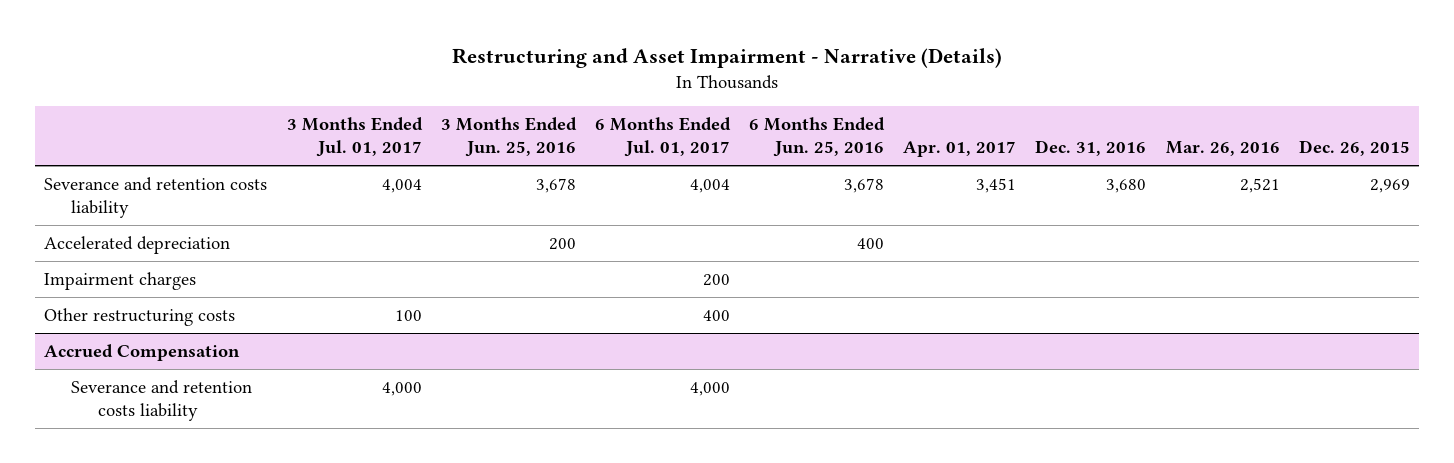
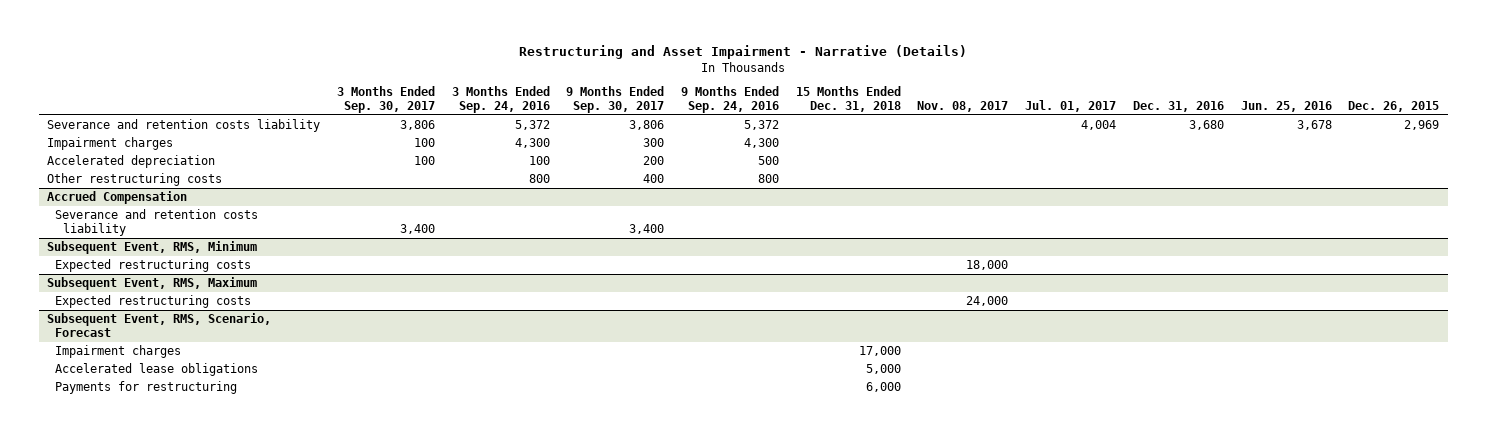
[286,117,423,158] 3 Months Ended Jul. 01, 2017 -> none
[440,117,577,158] 3 Months Ended Jun. 25, 2016 -> none
[594,117,731,158] 6 Months Ended Jul. 01, 2017 -> none
[749,117,886,158] 6 Months Ended Jun. 25, 2016 -> none
[903,141,1017,158] Apr. 01, 2017 -> none
[1165,141,1280,157] Mar. 26, 2016 -> none
none -> [336,86,435,113] 3 Months Ended Sep. 30, 2017
none -> [451,86,550,113] 3 Months Ended Sep. 24, 2016
none -> [566,86,665,113] 9 Months Ended Sep. 30, 2017
none -> [681,86,780,113] 9 Months Ended Sep. 24, 2016
none -> [795,86,901,112] 15 Months Ended Dec. 31, 2018
none -> [917,100,1009,112] Nov. 08, 2017
none -> [1025,99,1117,112] Jul. 01, 2017
none -> [1240,100,1332,112] Jun. 25, 2016
[44,236,231,255] Accelerated depreciation -> [47,155,216,169] Accelerated depreciation
none -> [47,241,258,255] Subsequent Event, RMS, Minimum
none -> [55,259,252,273] Expected restructuring costs
none -> [47,277,258,291] Subsequent Event, RMS, Maximum
none -> [55,295,252,309] Expected restructuring costs
none -> [47,313,272,337] Subsequent Event, RMS, Scenario, Forecast
none -> [55,345,182,359] Impairment charges
none -> [55,363,259,377] Accelerated lease obligations
none -> [55,381,238,395] Payments for restructuring

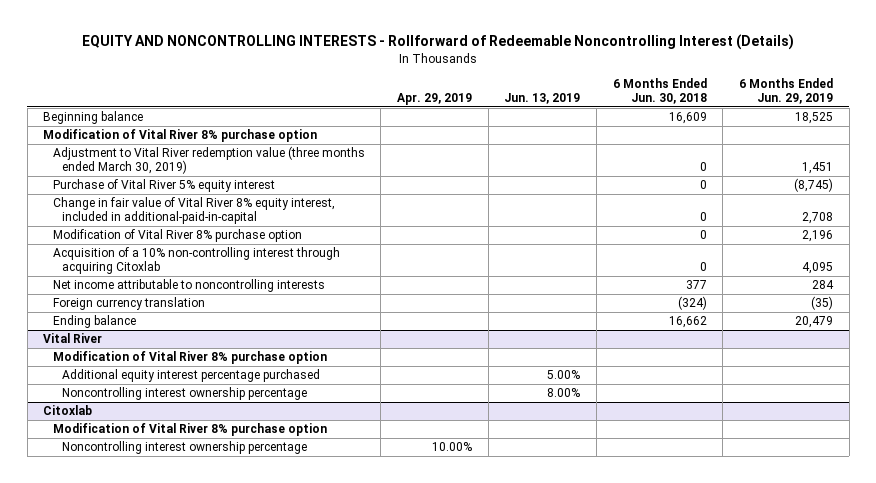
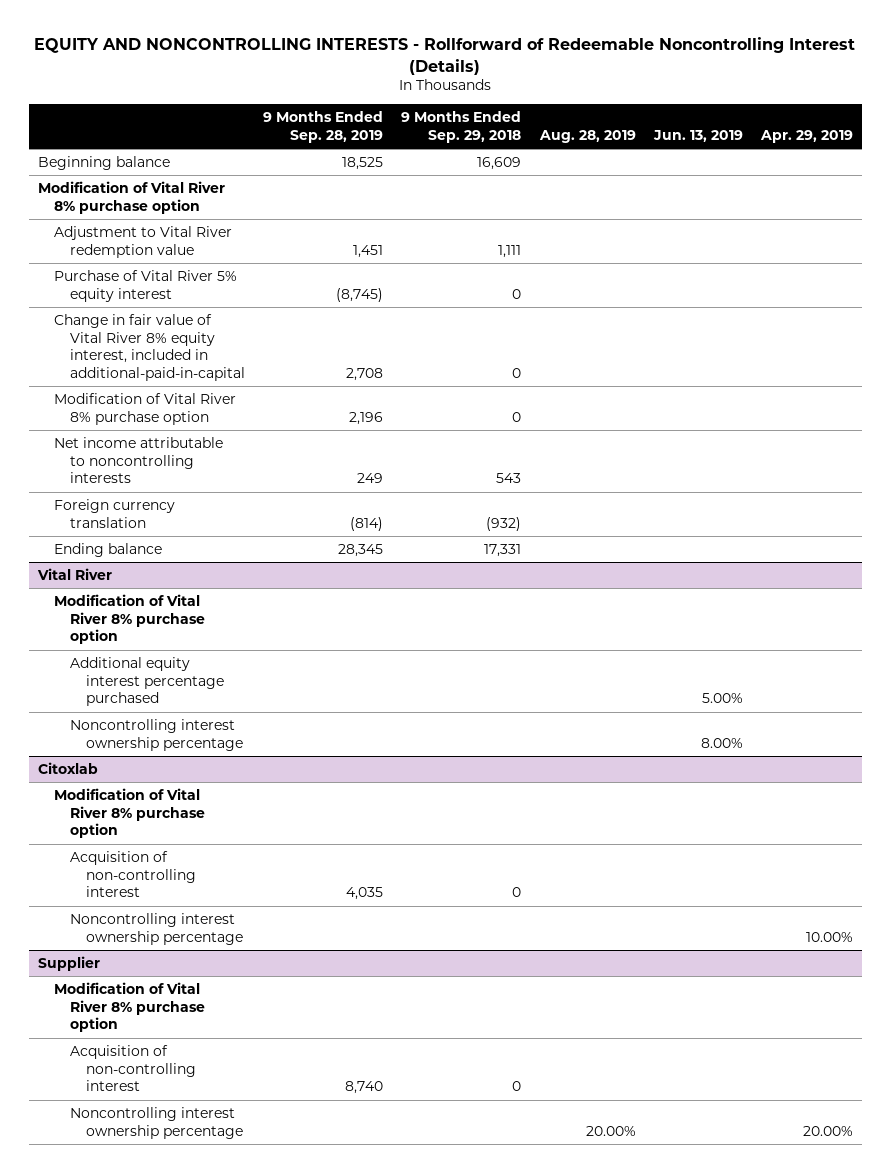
[612,78,707,105] 6 Months Ended Jun. 30, 2018 -> none
[738,78,833,105] 6 Months Ended Jun. 29, 2019 -> none
none -> [263,111,384,144] 9 Months Ended Sep. 28, 2019
none -> [401,111,522,144] 9 Months Ended Sep. 29, 2018
none -> [538,130,636,144] Aug. 28, 2019
[52,146,365,175] Adjustment to Vital River redemption value (three months ended March 30, 2019) -> [53,225,232,258] Adjustment to Vital River redemption value
[52,247,340,275] Acquisition of a 10% non-controlling interest through acquiring Citoxlab -> none
none -> [70,850,197,898] Acquisition of non-controlling interest
none -> [37,955,100,971] Supplier
none -> [53,981,206,1033] Modification of Vital River 8% purchase option
none -> [70,1044,197,1092] Acquisition of non-controlling interest
none -> [70,1106,244,1139] Noncontrolling interest ownership percentage

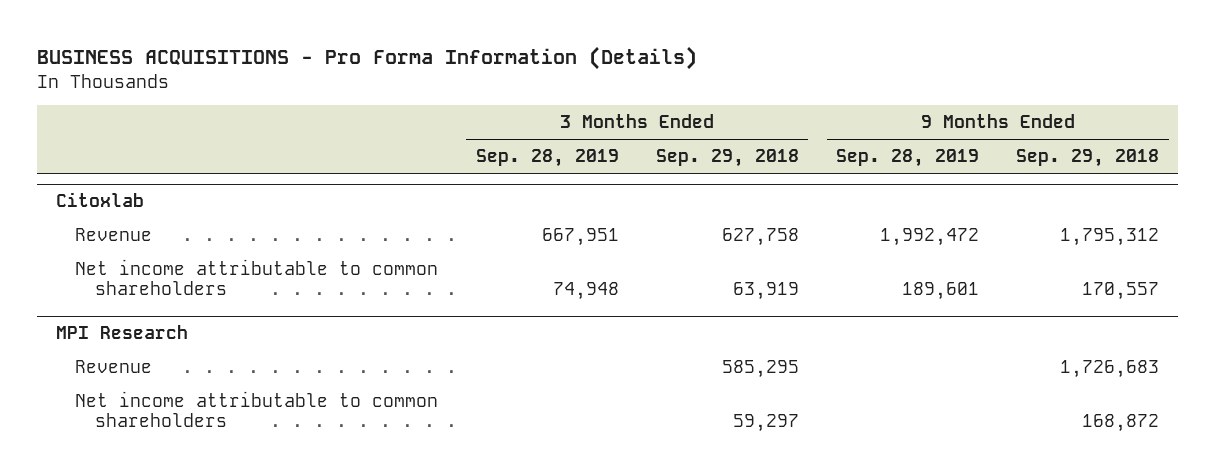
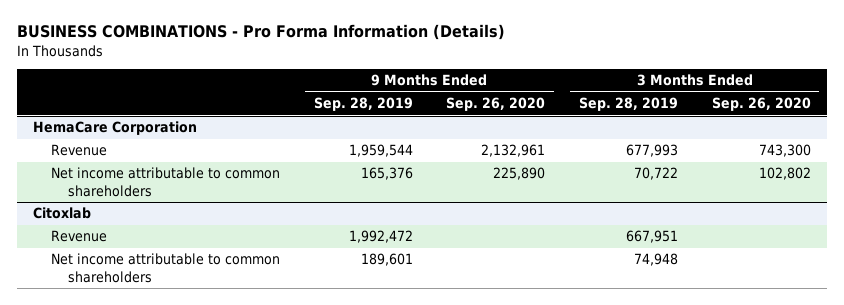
[37,46,698,71] BUSINESS ACQUISITIONS - Pro Forma Information (Details) -> [16,24,505,41] BUSINESS COMBINATIONS - Pro Forma Information (Details)
[655,149,799,168] Sep. 29, 2018 -> none
[1016,149,1160,168] Sep. 29, 2018 -> none
none -> [446,97,546,112] Sep. 26, 2020
none -> [711,97,811,112] Sep. 26, 2020
none -> [33,121,198,136] HemaCare Corporation
none -> [50,144,107,157] Revenue
none -> [50,167,280,197] Net income attributable to common shareholders
[55,325,188,340] MPI Research -> none
[75,360,153,374] Revenue -> none
[75,391,439,428] Net income attributable to common shareholders -> none

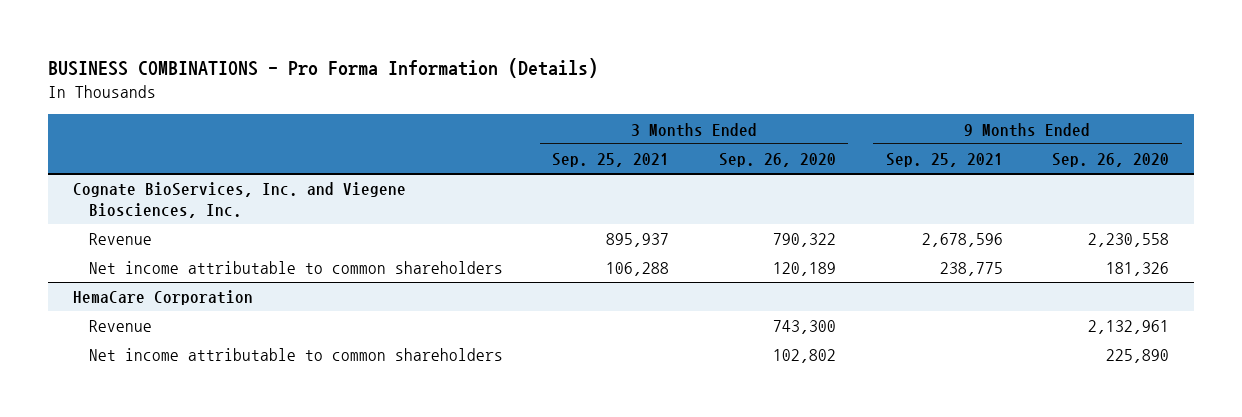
[313,97,413,112] Sep. 28, 2019 -> none
[578,97,678,112] Sep. 28, 2019 -> none
none -> [552,152,670,167] Sep. 25, 2021
none -> [885,152,1003,167] Sep. 25, 2021
none -> [72,182,406,218] Cognate BioServices, Inc. and Viegene Biosciences, Inc.
none -> [88,233,152,246] Revenue
none -> [88,261,503,275] Net income attributable to common shareholders
[33,207,92,220] Citoxlab -> none
[50,230,107,243] Revenue -> none
[50,253,280,283] Net income attributable to common shareholders -> none

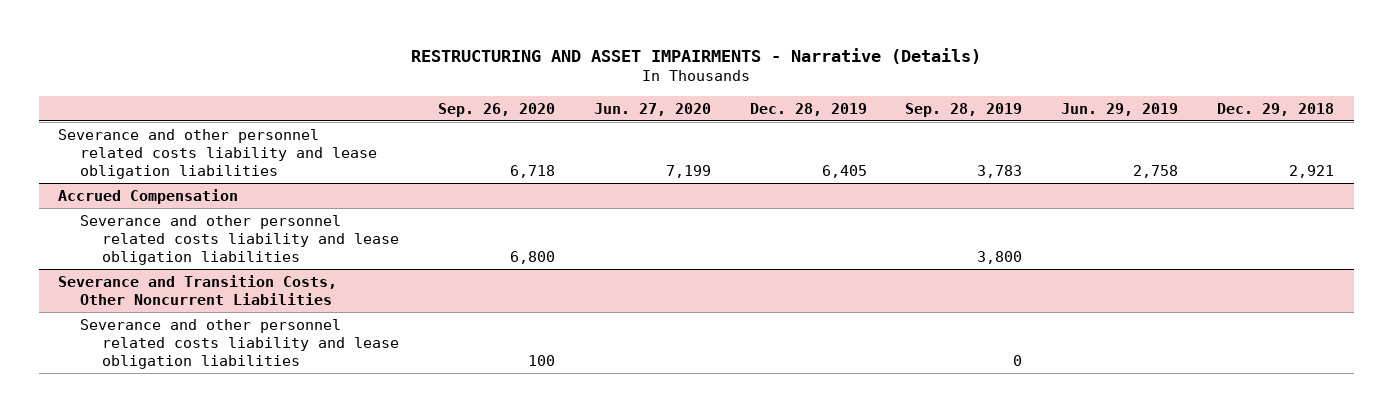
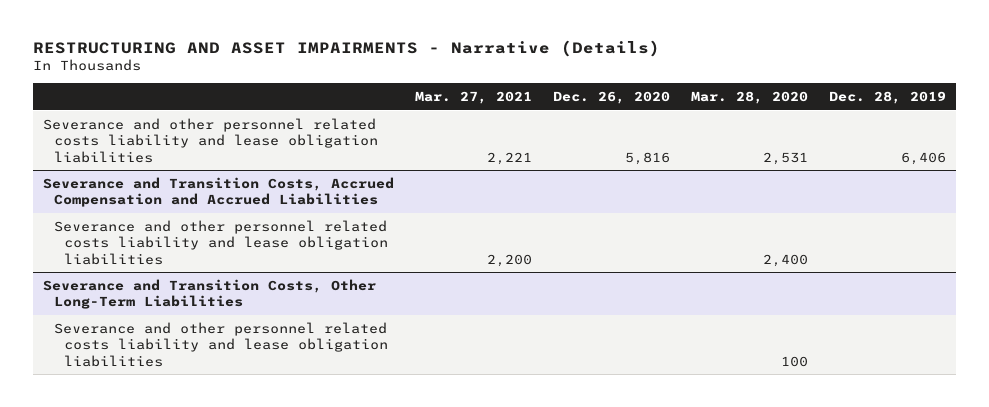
[437,102,555,117] Sep. 26, 2020 -> none
[593,102,711,116] Jun. 27, 2020 -> none
[905,102,1023,117] Sep. 28, 2019 -> none
[1061,102,1179,116] Jun. 29, 2019 -> none
[1217,102,1335,116] Dec. 29, 2018 -> none
none -> [414,91,532,105] Mar. 27, 2021
none -> [552,91,670,105] Dec. 26, 2020
none -> [690,91,808,105] Mar. 28, 2020
[821,165,867,179] 6,405 -> [900,151,946,165] 6,406
[58,188,239,204] Accrued Compensation -> [42,176,394,208] Severance and Transition Costs, Accrued Compensation and Accrued Liabilities
[58,274,338,305] Severance and Transition Costs, Other Noncurrent Liabilities -> [42,278,376,310] Severance and Transition Costs, Other Long-Term Liabilities

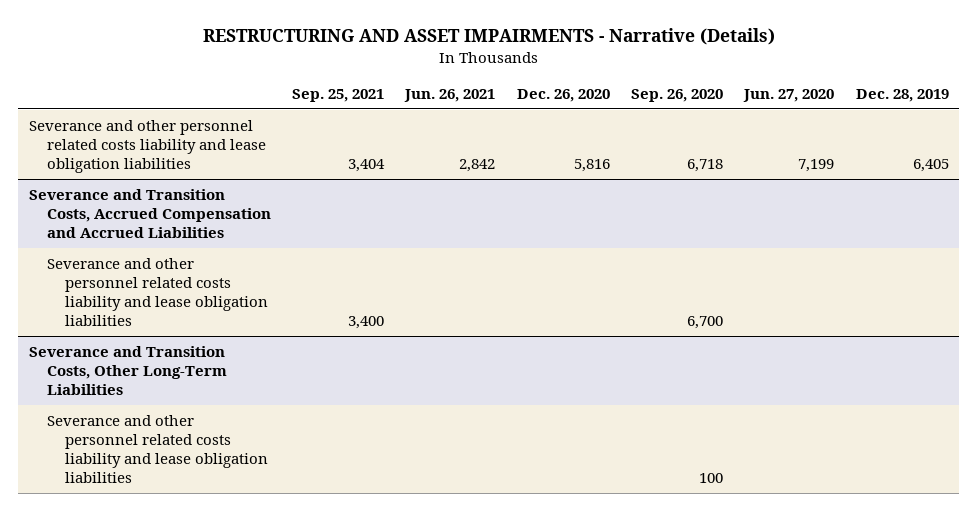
[414,91,532,105] Mar. 27, 2021 -> none
[690,91,808,105] Mar. 28, 2020 -> none
none -> [292,88,385,102] Sep. 25, 2021
none -> [404,88,496,102] Jun. 26, 2021
none -> [631,88,724,102] Sep. 26, 2020
none -> [743,88,835,102] Jun. 27, 2020
[900,151,946,165] 6,406 -> [912,158,949,172] 6,405

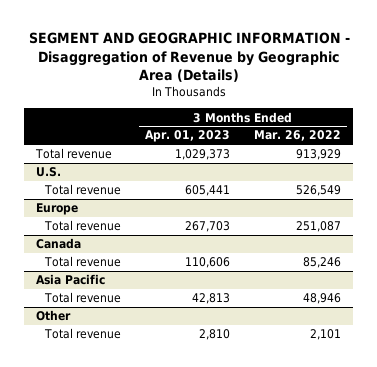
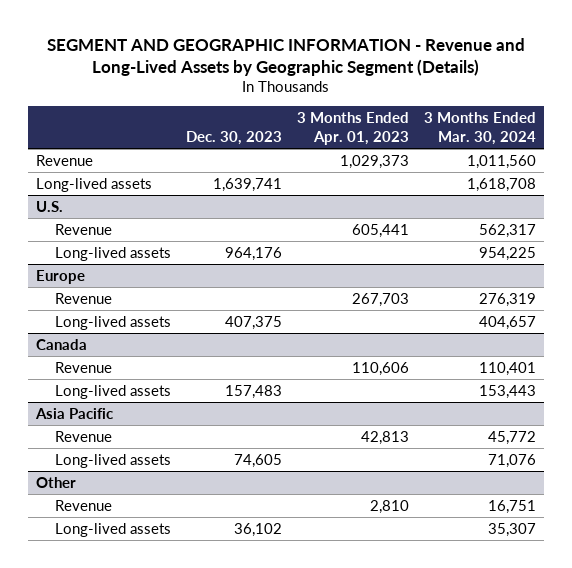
[28,32,350,83] SEGMENT AND GEOGRAPHIC INFORMATION - Disaggregation of Revenue by Geographic Area (Details) -> [47,37,526,76] SEGMENT AND GEOGRAPHIC INFORMATION - Revenue and Long-Lived Assets by Geographic Segment (Details)
[253,130,341,142] Mar. 26, 2022 -> none
none -> [186,130,283,145] Dec. 30, 2023
none -> [424,112,537,145] 3 Months Ended Mar. 30, 2024
[35,148,113,160] Total revenue -> [35,154,93,166] Revenue
none -> [35,177,152,192] Long-lived assets
[44,184,122,196] Total revenue -> [55,223,113,235] Revenue
none -> [55,246,172,261] Long-lived assets
[44,220,122,232] Total revenue -> [55,292,113,304] Revenue
none -> [55,315,172,330] Long-lived assets
[44,256,122,268] Total revenue -> [55,361,113,373] Revenue
none -> [55,384,172,399] Long-lived assets
[44,292,122,304] Total revenue -> [55,430,113,442] Revenue
none -> [55,453,172,468] Long-lived assets
[44,328,122,340] Total revenue -> [55,499,113,511] Revenue
none -> [55,522,172,537] Long-lived assets

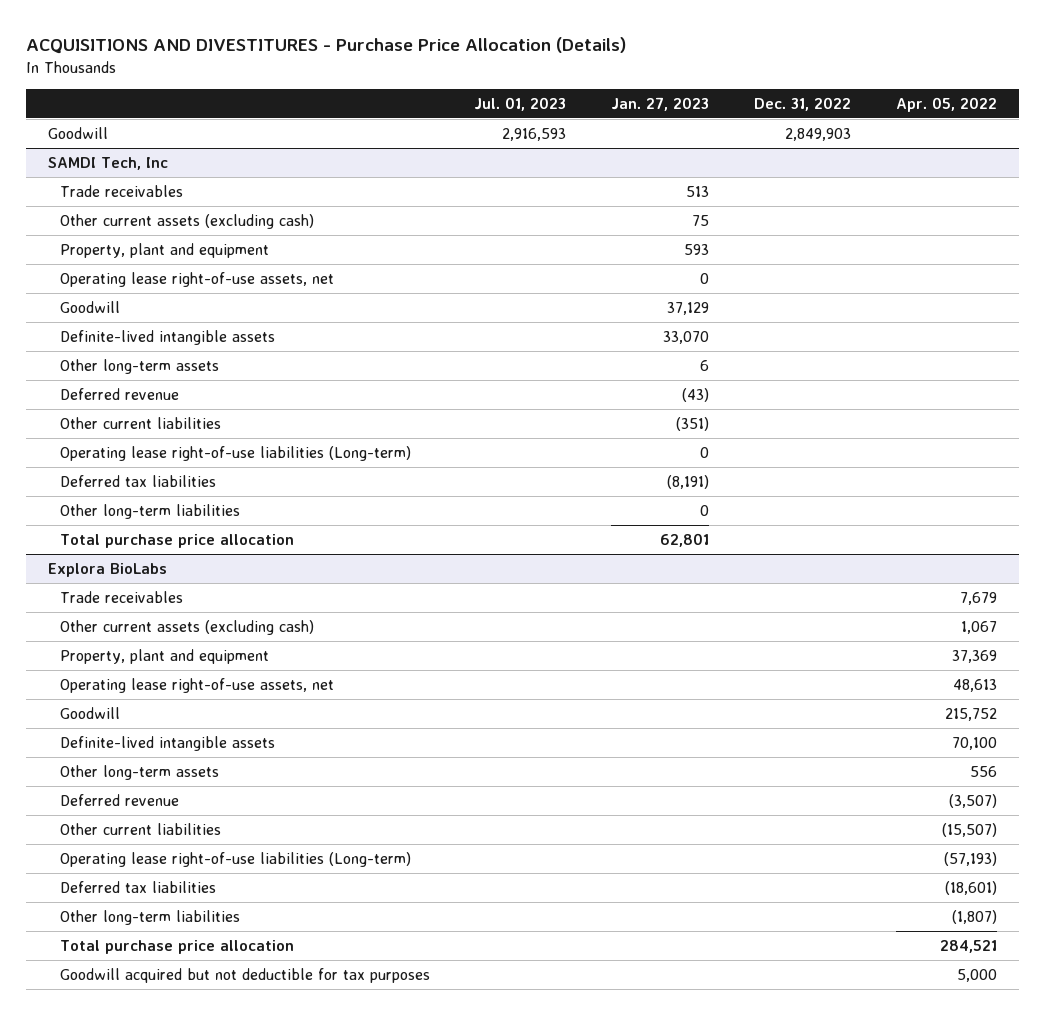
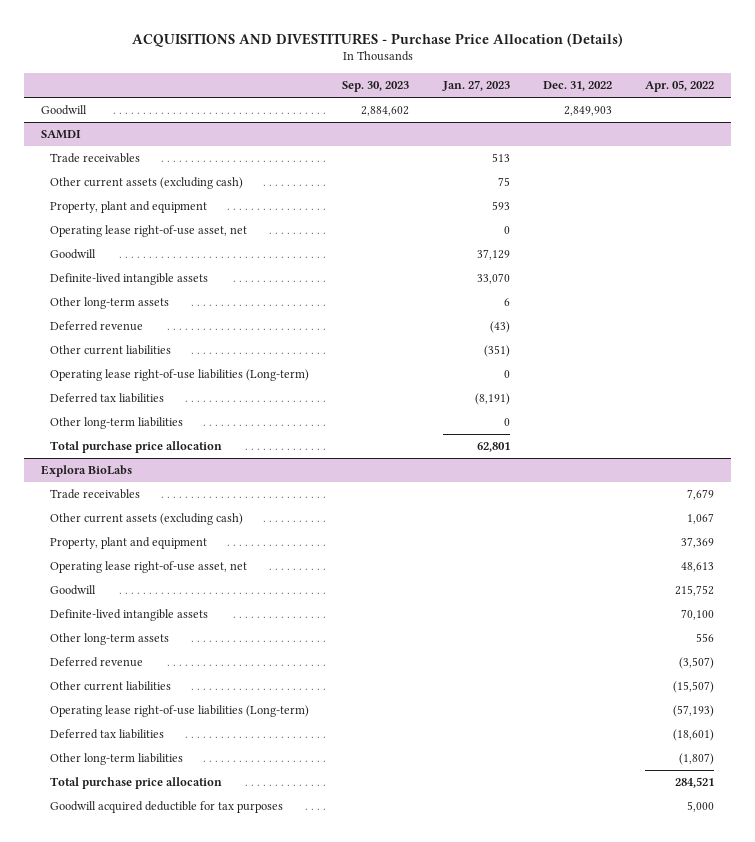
[474,96,567,111] Jul. 01, 2023 -> none
none -> [342,81,410,93] Sep. 30, 2023
[48,157,169,171] SAMDI Tech, Inc -> [40,130,81,140] SAMDI
[59,272,334,288] Operating lease right-of-use assets, net -> [49,225,247,238] Operating lease right-of-use asset, net
[59,678,334,694] Operating lease right-of-use assets, net -> [49,561,247,574] Operating lease right-of-use asset, net
[59,968,430,984] Goodwill acquired but not deductible for tax purposes -> [49,801,283,814] Goodwill acquired deductible for tax purposes

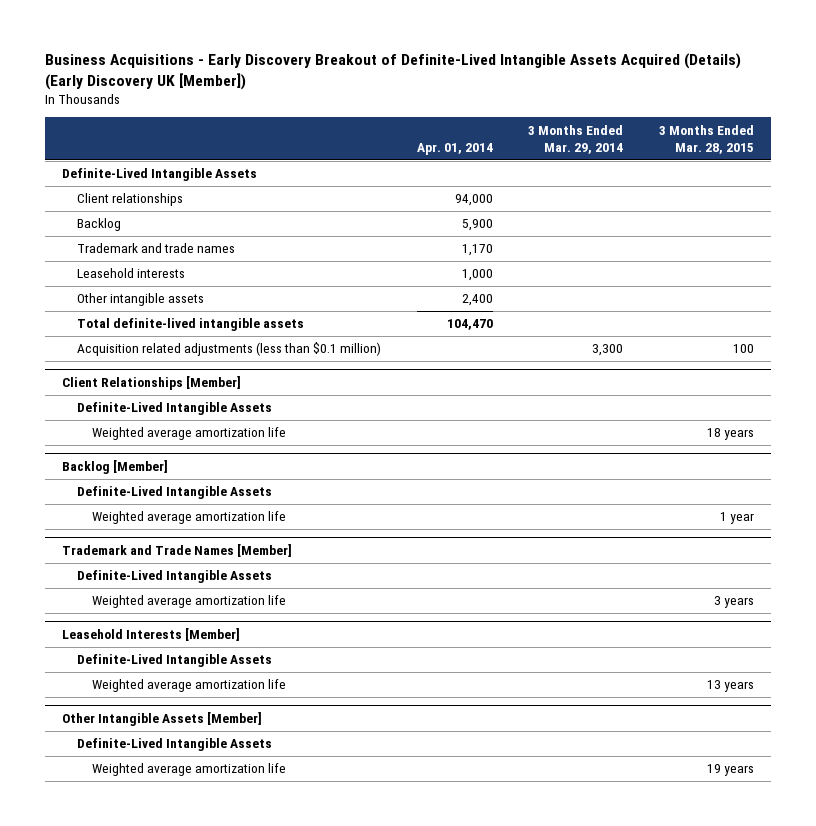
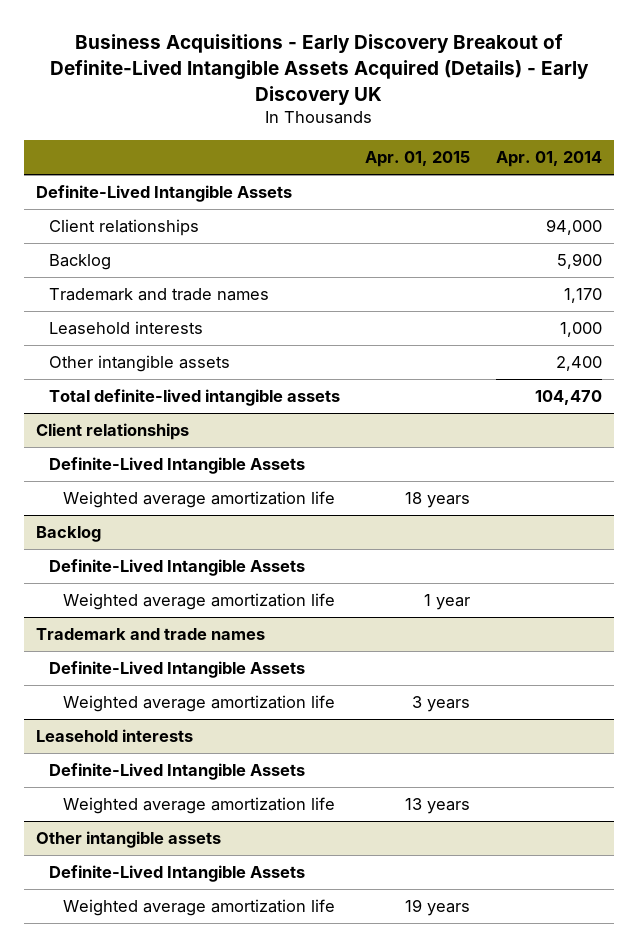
[44,53,741,91] Business Acquisitions - Early Discovery Breakout of Definite-Lived Intangible Assets Acquired (Details) (Early Discovery UK [Member]) -> [49,34,589,106] Business Acquisitions - Early Discovery Breakout of Definite-Lived Intangible Assets Acquired (Details) - Early Discovery UK
[528,124,624,154] 3 Months Ended Mar. 29, 2014 -> none
[658,124,754,154] 3 Months Ended Mar. 28, 2015 -> none
none -> [365,151,471,168] Apr. 01, 2015
[77,342,382,357] Acquisition related adjustments (less than $0.1 million) -> none
[62,375,242,390] Client Relationships [Member] -> [36,423,190,441] Client relationships
[62,459,169,474] Backlog [Member] -> [36,526,102,543] Backlog
[62,543,293,557] Trademark and Trade Names [Member] -> [36,628,266,641] Trademark and trade names
[62,627,241,641] Leasehold Interests [Member] -> [36,729,194,743] Leasehold interests
[62,711,263,726] Other Intangible Assets [Member] -> [36,831,222,849] Other intangible assets

